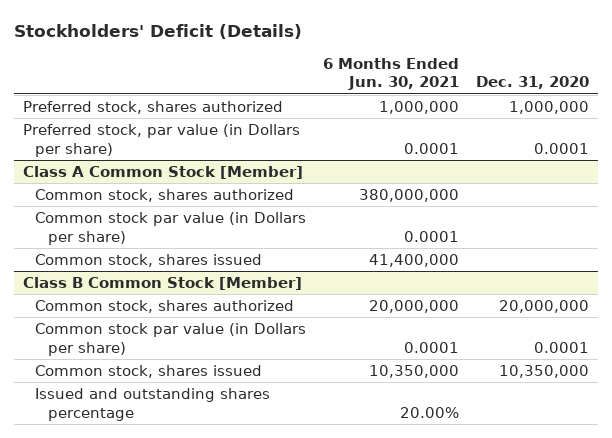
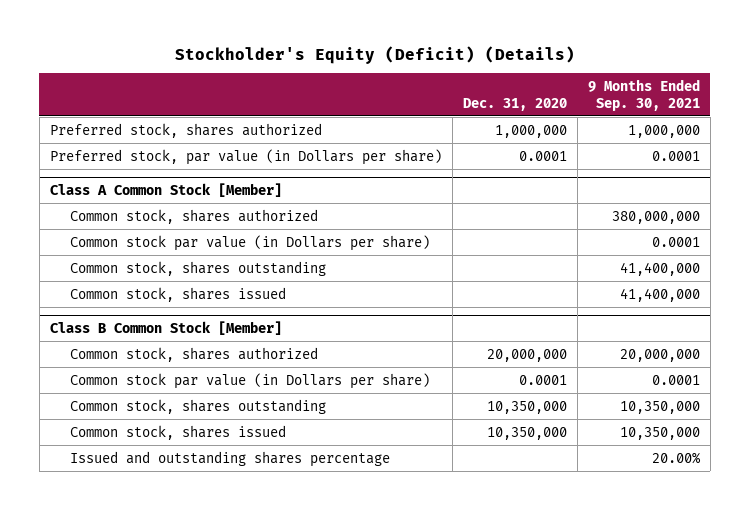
[13,23,302,39] Stockholders' Deficit (Details) -> [174,46,575,65] Stockholder's Equity (Deficit) (Details)
[323,57,460,91] 6 Months Ended Jun. 30, 2021 -> none
none -> [587,78,700,111] 9 Months Ended Sep. 30, 2021
none -> [70,260,327,276] Common stock, shares outstanding
none -> [70,398,327,414] Common stock, shares outstanding

